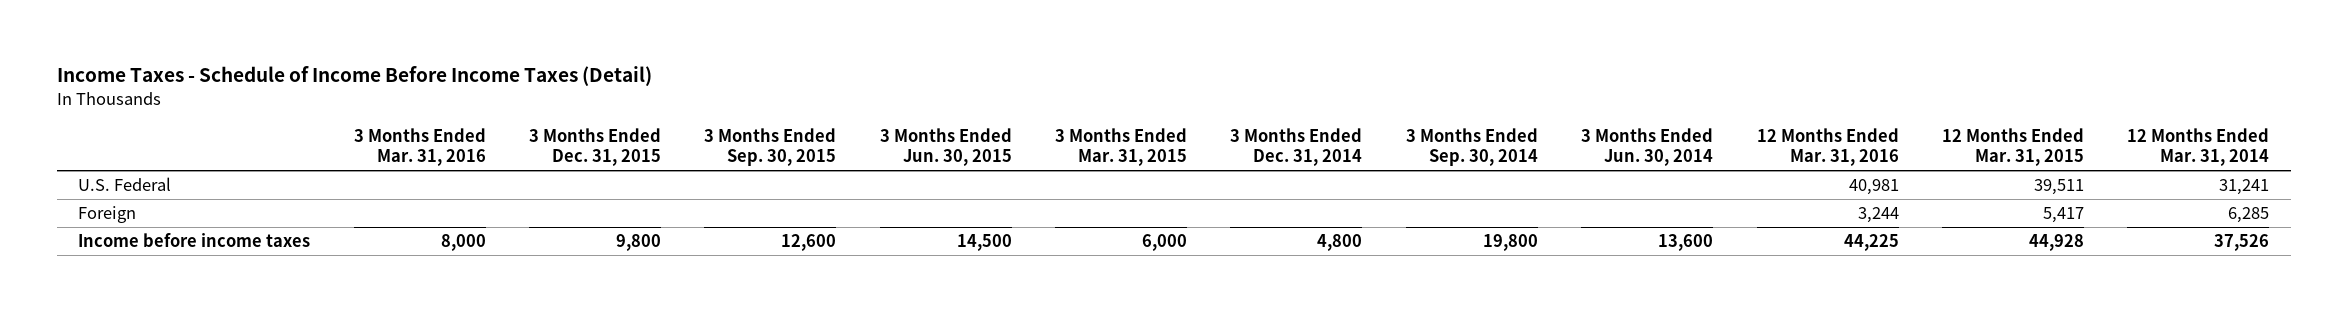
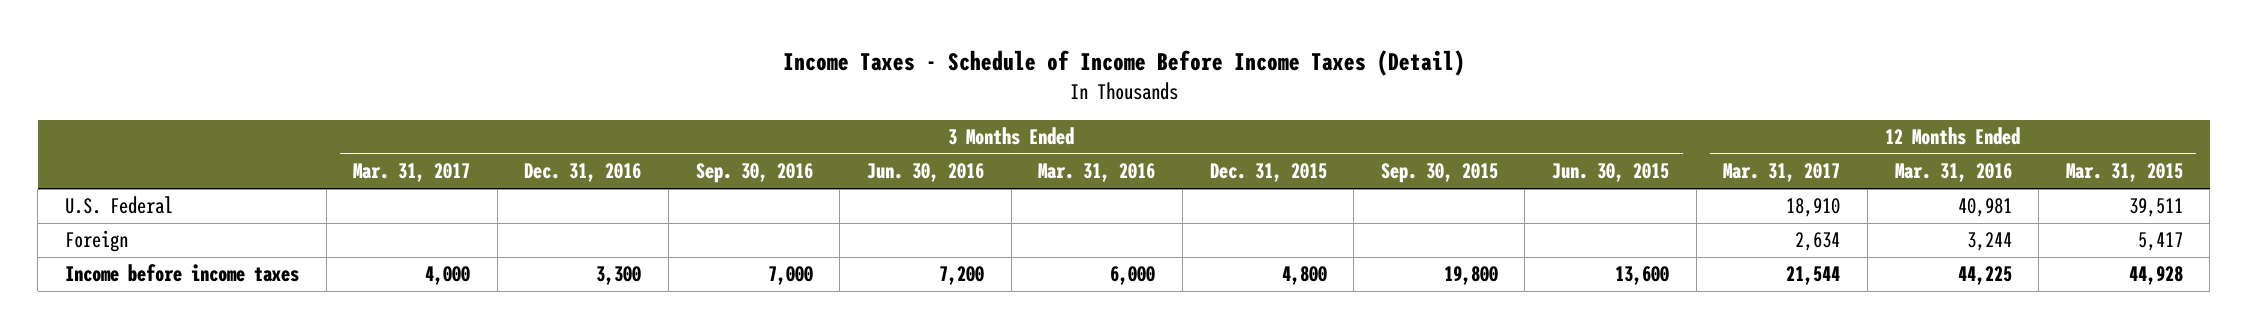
[1055,127,1188,167] 3 Months Ended Mar. 31, 2015 -> none
[1230,127,1363,167] 3 Months Ended Dec. 31, 2014 -> none
[1405,127,1538,167] 3 Months Ended Sep. 30, 2014 -> none
[1581,127,1714,167] 3 Months Ended Jun. 30, 2014 -> none
[2127,127,2270,167] 12 Months Ended Mar. 31, 2014 -> none
none -> [353,163,471,183] Mar. 31, 2017
none -> [524,163,642,183] Dec. 31, 2016
none -> [695,163,813,184] Sep. 30, 2016
none -> [866,163,984,183] Jun. 30, 2016
none -> [1723,163,1841,183] Mar. 31, 2017
[440,234,486,252] 8,000 -> [1110,266,1156,286] 6,000
[616,234,662,252] 9,800 -> [1281,266,1327,286] 4,800
[781,234,837,252] 12,600 -> [1443,266,1498,286] 19,800
[956,234,1012,252] 14,500 -> [1615,266,1670,286] 13,600

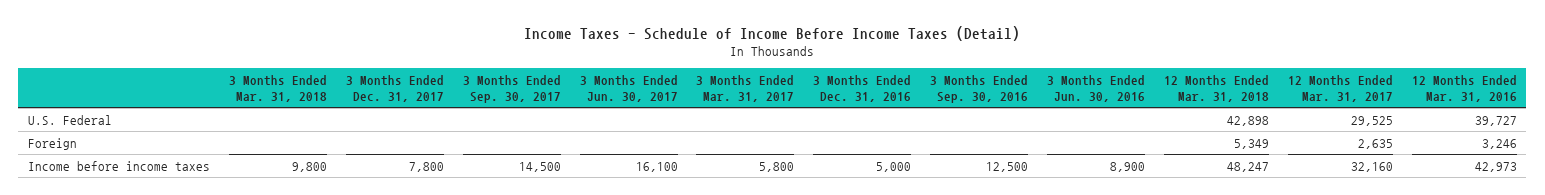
[1038,163,1156,183] Mar. 31, 2016 -> none
[1209,163,1327,183] Dec. 31, 2015 -> none
[1380,163,1498,184] Sep. 30, 2015 -> none
[1552,163,1670,183] Jun. 30, 2015 -> none
[2065,163,2183,183] Mar. 31, 2015 -> none
none -> [228,74,327,102] 3 Months Ended Mar. 31, 2018
none -> [345,74,444,102] 3 Months Ended Dec. 31, 2017
none -> [462,74,561,103] 3 Months Ended Sep. 30, 2017
none -> [579,74,678,102] 3 Months Ended Jun. 30, 2017
none -> [1164,74,1270,102] 12 Months Ended Mar. 31, 2018
[1786,198,1841,218] 18,910 -> [1351,115,1394,126] 29,525
[1957,198,2012,218] 40,981 -> [1474,115,1517,126] 39,727
[1795,232,1841,252] 2,634 -> [1358,138,1394,149] 2,635
[1966,232,2012,252] 3,244 -> [1481,138,1517,149] 3,246
[425,266,471,286] 4,000 -> [759,161,795,172] 5,800
[596,266,642,286] 3,300 -> [876,161,912,172] 5,000
[767,266,813,286] 7,000 -> [986,161,1029,172] 12,500
[938,266,984,286] 7,200 -> [1110,161,1146,172] 8,900
[1786,266,1841,286] 21,544 -> [1351,161,1394,172] 32,160
[1957,266,2012,286] 44,225 -> [1474,161,1517,172] 42,973

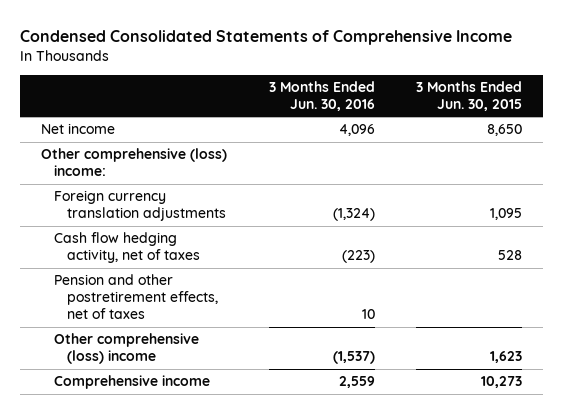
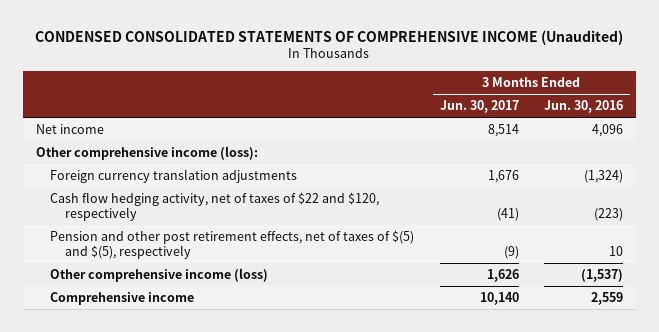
[20,29,513,45] Condensed Consolidated Statements of Comprehensive Income -> [35,29,624,45] CONDENSED CONSOLIDATED STATEMENTS OF COMPREHENSIVE INCOME (Unaudited)
[415,80,522,111] 3 Months Ended Jun. 30, 2015 -> none
none -> [439,100,519,114] Jun. 30, 2017
[41,148,228,177] Other comprehensive (loss) income: -> [35,146,258,161] Other comprehensive income (loss):
[54,232,200,264] Cash flow hedging activity, net of taxes -> [50,192,380,221] Cash flow hedging activity, net of taxes of $22 and $120, respectively
[54,274,218,320] Pension and other postretirement effects, net of taxes -> [50,230,415,259] Pension and other post retirement effects, net of taxes of $(5) and $(5), respectively
[54,333,200,365] Other comprehensive (loss) income -> [50,268,269,283] Other comprehensive income (loss)

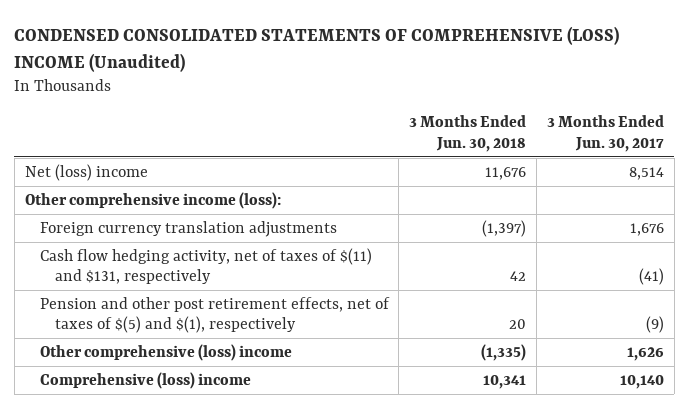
[35,29,624,45] CONDENSED CONSOLIDATED STATEMENTS OF COMPREHENSIVE INCOME (Unaudited) -> [14,26,620,72] CONDENSED CONSOLIDATED STATEMENTS OF COMPREHENSIVE (LOSS) INCOME (Unaudited)
[544,100,624,114] Jun. 30, 2016 -> none
none -> [409,115,527,152] 3 Months Ended Jun. 30, 2018
[35,124,104,135] Net income -> [24,163,148,181] Net (loss) income
[50,192,380,221] Cash flow hedging activity, net of taxes of $22 and $120, respectively -> [39,247,372,285] Cash flow hedging activity, net of taxes of $(11) and $131, respectively
[50,230,415,259] Pension and other post retirement effects, net of taxes of $(5) and $(5), respectively -> [39,296,390,334] Pension and other post retirement effects, net of taxes of $(5) and $(1), respectively
[50,268,269,283] Other comprehensive income (loss) -> [39,343,292,361] Other comprehensive (loss) income
[50,292,195,306] Comprehensive income -> [39,371,251,389] Comprehensive (loss) income

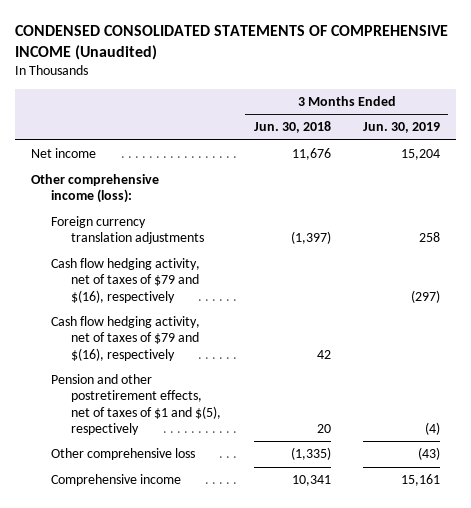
[14,26,620,72] CONDENSED CONSOLIDATED STATEMENTS OF COMPREHENSIVE (LOSS) INCOME (Unaudited) -> [14,24,448,60] CONDENSED CONSOLIDATED STATEMENTS OF COMPREHENSIVE INCOME (Unaudited)
[546,115,664,152] 3 Months Ended Jun. 30, 2017 -> none
none -> [362,122,440,134] Jun. 30, 2019
[24,163,148,181] Net (loss) income -> [31,148,97,159] Net income
none -> [51,258,201,303] Cash flow hedging activity, net of taxes of $79 and $(16), respectively
[39,247,372,285] Cash flow hedging activity, net of taxes of $(11) and $131, respectively -> [51,316,201,361] Cash flow hedging activity, net of taxes of $79 and $(16), respectively
[39,296,390,334] Pension and other post retirement effects, net of taxes of $(5) and $(1), respectively -> [51,374,222,435] Pension and other postretirement effects, net of taxes of $1 and $(5), respectively
[39,343,292,361] Other comprehensive (loss) income -> [51,448,196,461] Other comprehensive loss
[39,371,251,389] Comprehensive (loss) income -> [51,474,182,487] Comprehensive income

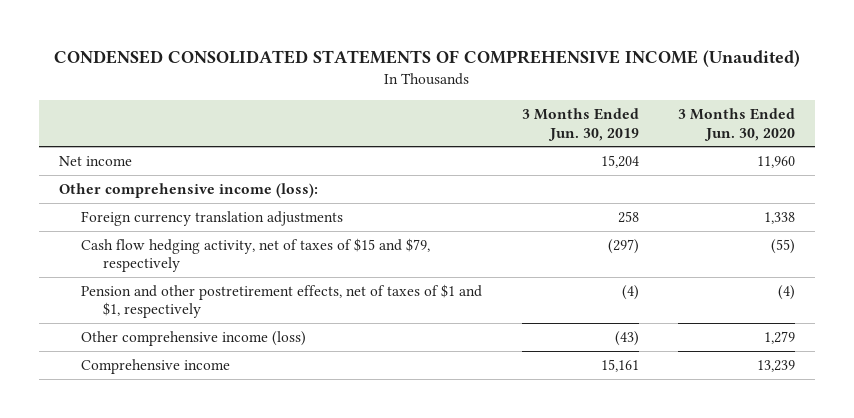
[253,121,331,134] Jun. 30, 2018 -> none
none -> [678,108,796,141] 3 Months Ended Jun. 30, 2020
[51,316,201,361] Cash flow hedging activity, net of taxes of $79 and $(16), respectively -> none
[51,258,201,303] Cash flow hedging activity, net of taxes of $79 and $(16), respectively -> [80,237,430,273] Cash flow hedging activity, net of taxes of $15 and $79, respectively
[51,374,222,435] Pension and other postretirement effects, net of taxes of $1 and $(5), respectively -> [80,283,482,319] Pension and other postretirement effects, net of taxes of $1 and $1, respectively
[51,448,196,461] Other comprehensive loss -> [80,330,306,346] Other comprehensive income (loss)

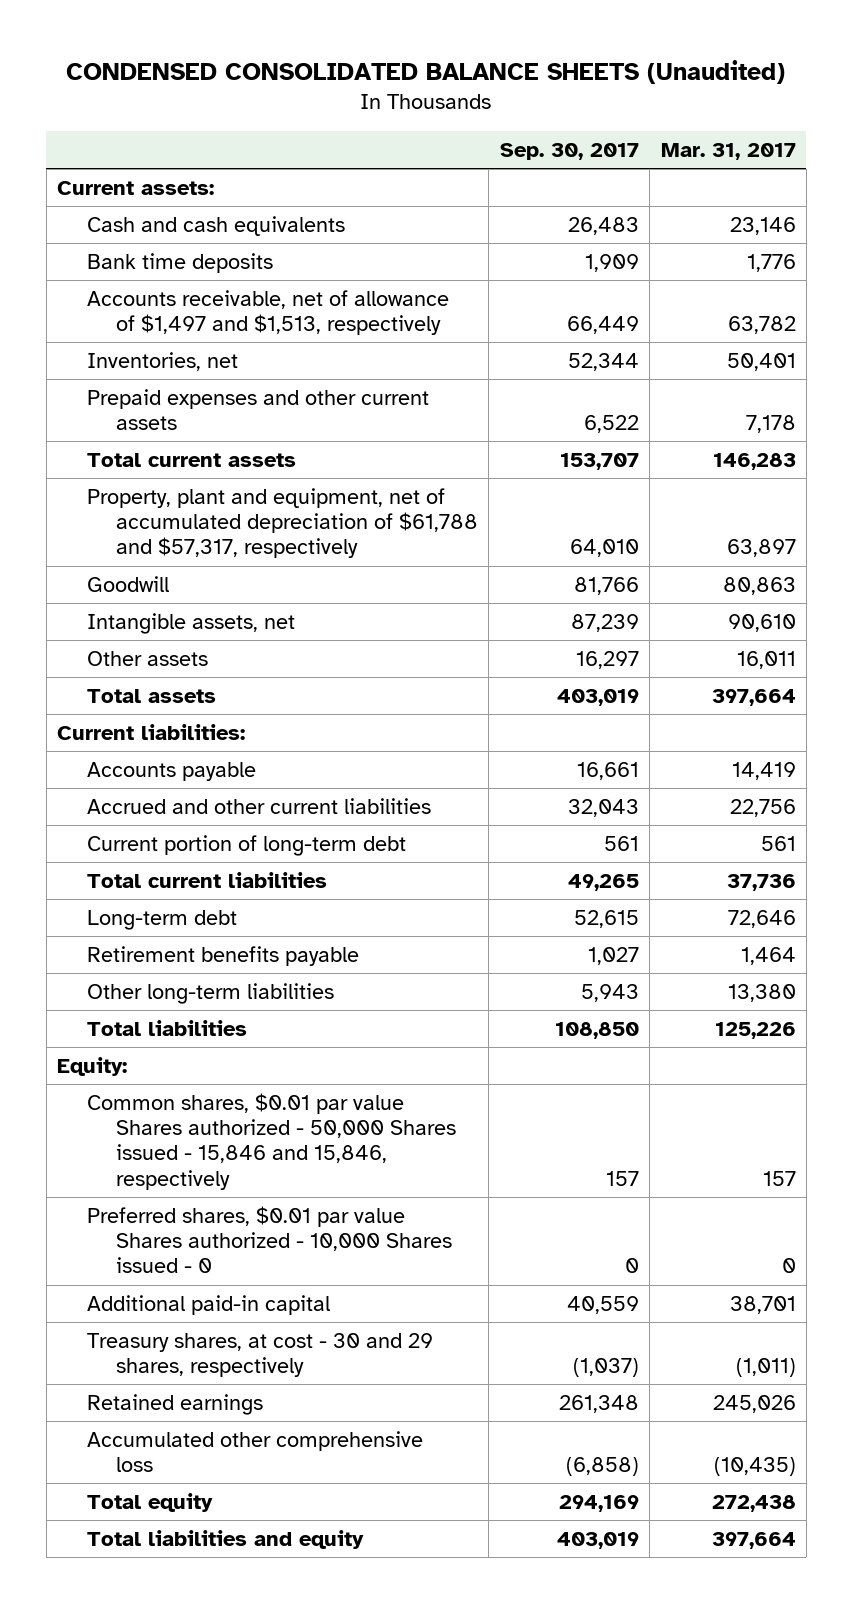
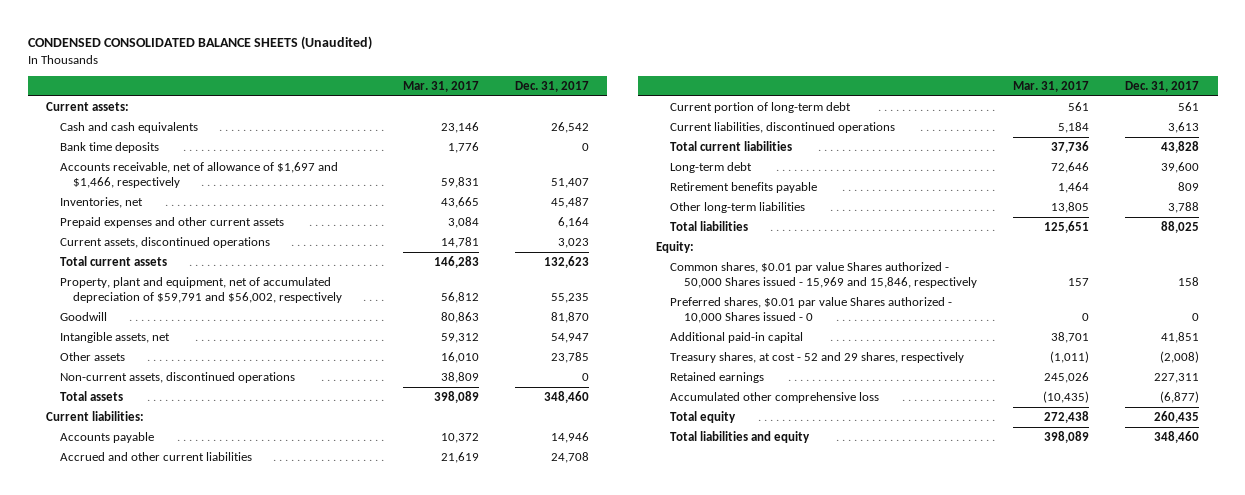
[499,143,639,161] Sep. 30, 2017 -> none
none -> [514,80,589,92] Dec. 31, 2017
[86,290,449,336] Accounts receivable, net of allowance of $1,497 and $1,513, respectively -> [59,162,338,188] Accounts receivable, net of allowance of $1,697 and $1,466, respectively
[727,316,796,335] 63,782 -> [440,176,479,188] 59,831
[726,353,796,372] 50,401 -> [440,197,479,209] 43,665
[745,415,796,434] 7,178 -> [447,217,479,229] 3,084
none -> [59,237,270,249] Current assets, discontinued operations
[86,488,479,559] Property, plant and equipment, net of accumulated depreciation of $61,788 and $57,317, respectively -> [59,277,343,303] Property, plant and equipment, net of accumulated depreciation of $59,791 and $56,002, respectively
[726,539,796,558] 63,897 -> [440,291,479,303] 56,812
[727,614,796,633] 90,610 -> [440,333,479,344] 59,312
[736,651,796,670] 16,011 -> [440,352,479,364] 16,010
none -> [59,372,295,384] Non-current assets, discontinued operations
[711,689,796,707] 397,664 -> [433,391,479,404] 398,089
[731,762,796,781] 14,419 -> [440,433,479,444] 10,372
[729,799,796,818] 22,756 -> [440,452,479,464] 21,619
none -> [669,122,895,134] Current liabilities, discontinued operations
[727,984,796,1003] 13,380 -> [1050,202,1089,214] 13,805
[714,1022,796,1040] 125,226 -> [1043,221,1089,234] 125,651
[86,1093,457,1190] Common shares, $0.01 par value Shares authorized - 50,000 Shares issued - 15,846 and 15,846, respectively -> [669,262,977,288] Common shares, $0.01 par value Shares authorized - 50,000 Shares issued - 15,969 and 15,846, respectively
[86,1333,433,1378] Treasury shares, at cost - 30 and 29 shares, respectively -> [669,352,964,364] Treasury shares, at cost - 52 and 29 shares, respectively
[711,1532,796,1550] 397,664 -> [1043,431,1089,444] 398,089

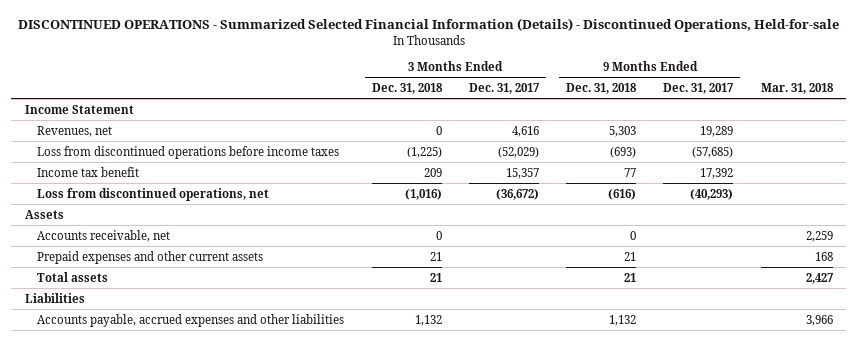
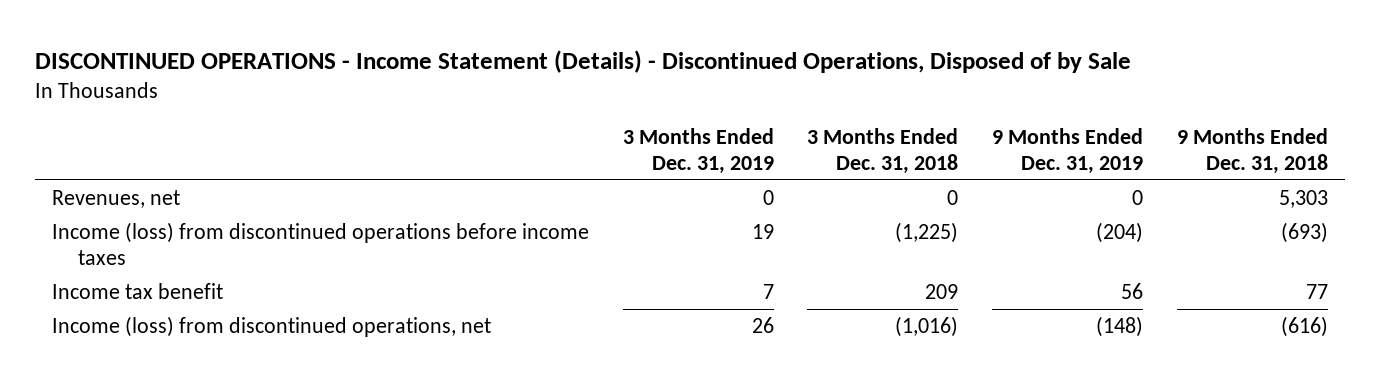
[17,18,839,33] DISCONTINUED OPERATIONS - Summarized Selected Financial Information (Details) - Discontinued Operations, Held-for-sale -> [35,49,1132,73] DISCONTINUED OPERATIONS - Income Statement (Details) - Discontinued Operations, Disposed of by Sale
[468,82,540,94] Dec. 31, 2017 -> none
[663,82,735,94] Dec. 31, 2017 -> none
[760,82,834,94] Mar. 31, 2018 -> none
none -> [622,128,774,174] 3 Months Ended Dec. 31, 2019
none -> [992,128,1144,174] 9 Months Ended Dec. 31, 2019
[24,104,134,114] Income Statement -> none
[37,145,340,159] Loss from discontinued operations before income taxes -> [51,222,589,265] Income (loss) from discontinued operations before income taxes
[24,209,64,219] Assets -> none
[37,229,171,242] Accounts receivable, net -> none
[37,250,264,264] Prepaid expenses and other current assets -> none
[37,271,109,282] Total assets -> none
[24,292,85,303] Liabilities -> none
[37,313,345,327] Accounts payable, accrued expenses and other liabilities -> none
[37,187,270,201] Loss from discontinued operations, net -> [51,316,491,338] Income (loss) from discontinued operations, net

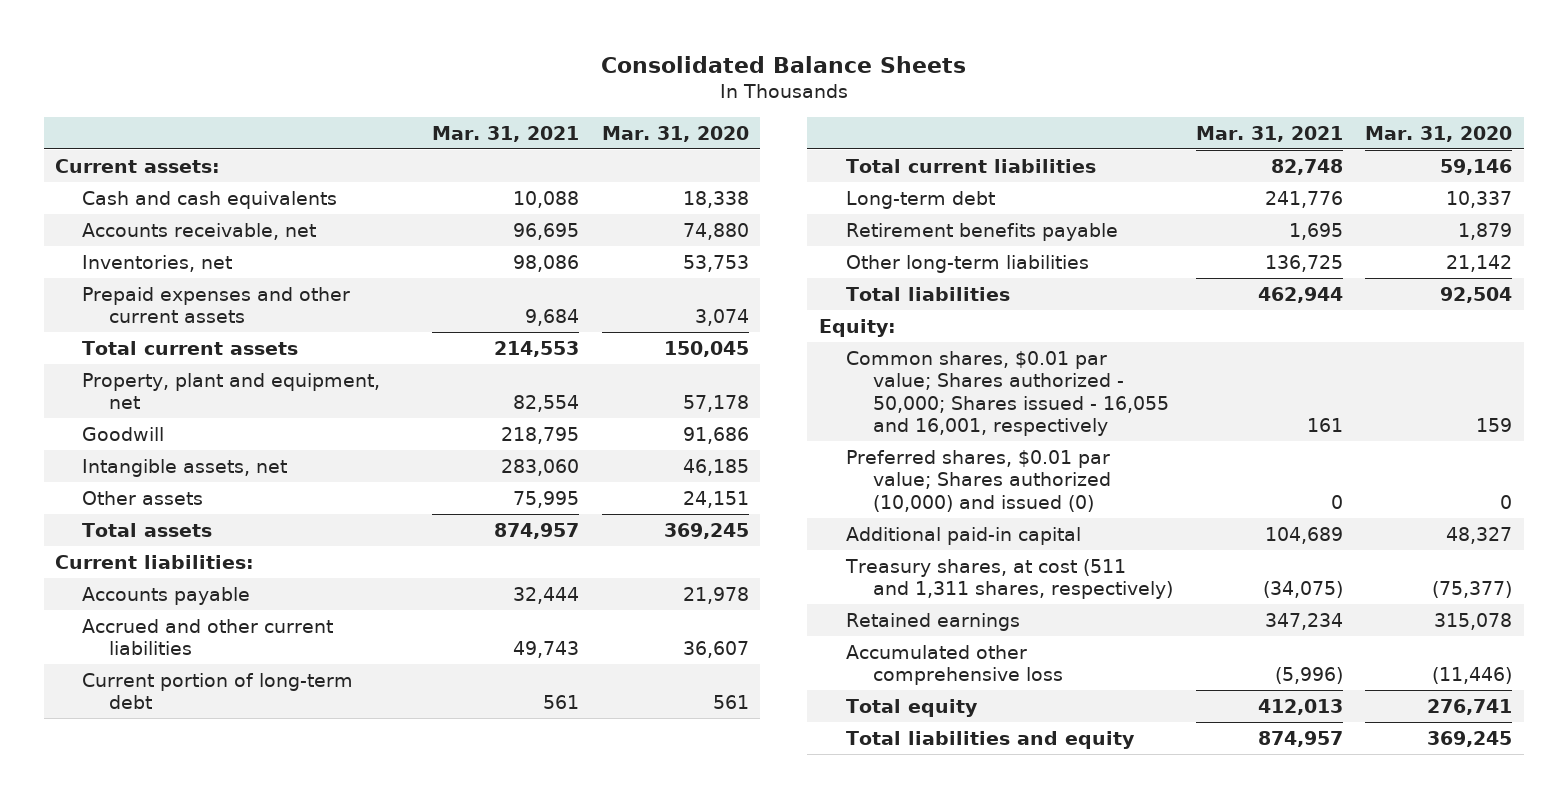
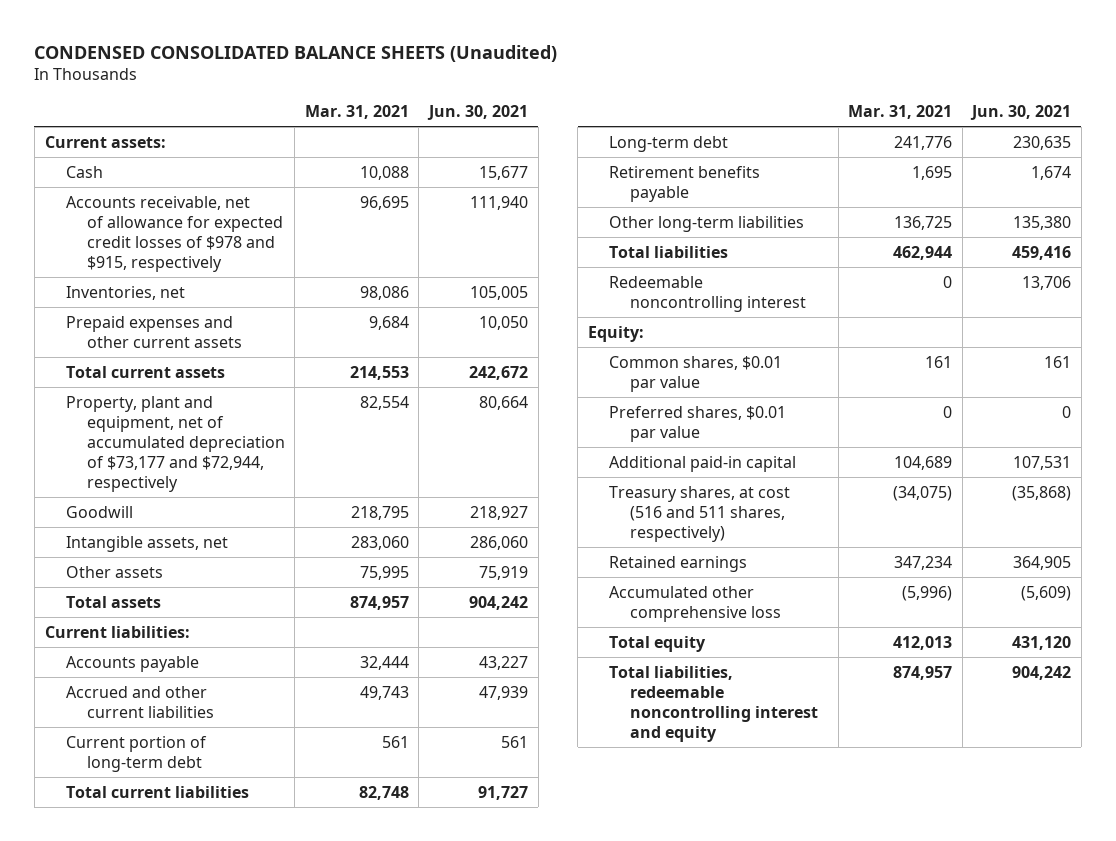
[600,55,966,73] Consolidated Balance Sheets -> [34,45,558,63] CONDENSED CONSOLIDATED BALANCE SHEETS (Unaudited)
[601,125,749,142] Mar. 31, 2020 -> none
none -> [427,104,529,120] Jun. 30, 2021
[82,190,338,209] Cash and cash equivalents -> [65,165,103,178] Cash
[82,222,317,240] Accounts receivable, net -> [65,195,283,272] Accounts receivable, net of allowance for expected credit losses of $978 and $915, respectively
[82,372,381,410] Property, plant and equipment, net -> [65,395,285,492] Property, plant and equipment, net of accumulated depreciation of $73,177 and $72,944, respectively
none -> [608,275,806,312] Redeemable noncontrolling interest
[845,350,1169,437] Common shares, $0.01 par value; Shares authorized - 50,000; Shares issued - 16,055 and 16,001, respectively -> [608,355,782,392] Common shares, $0.01 par value
[845,449,1111,512] Preferred shares, $0.01 par value; Shares authorized (10,000) and issued (0) -> [608,405,786,442] Preferred shares, $0.01 par value
[844,558,1173,600] Treasury shares, at cost (511 and 1,311 shares, respectively) -> [608,485,790,542] Treasury shares, at cost (516 and 511 shares, respectively)
[845,730,1135,749] Total liabilities and equity -> [608,665,818,742] Total liabilities, redeemable noncontrolling interest and equity

